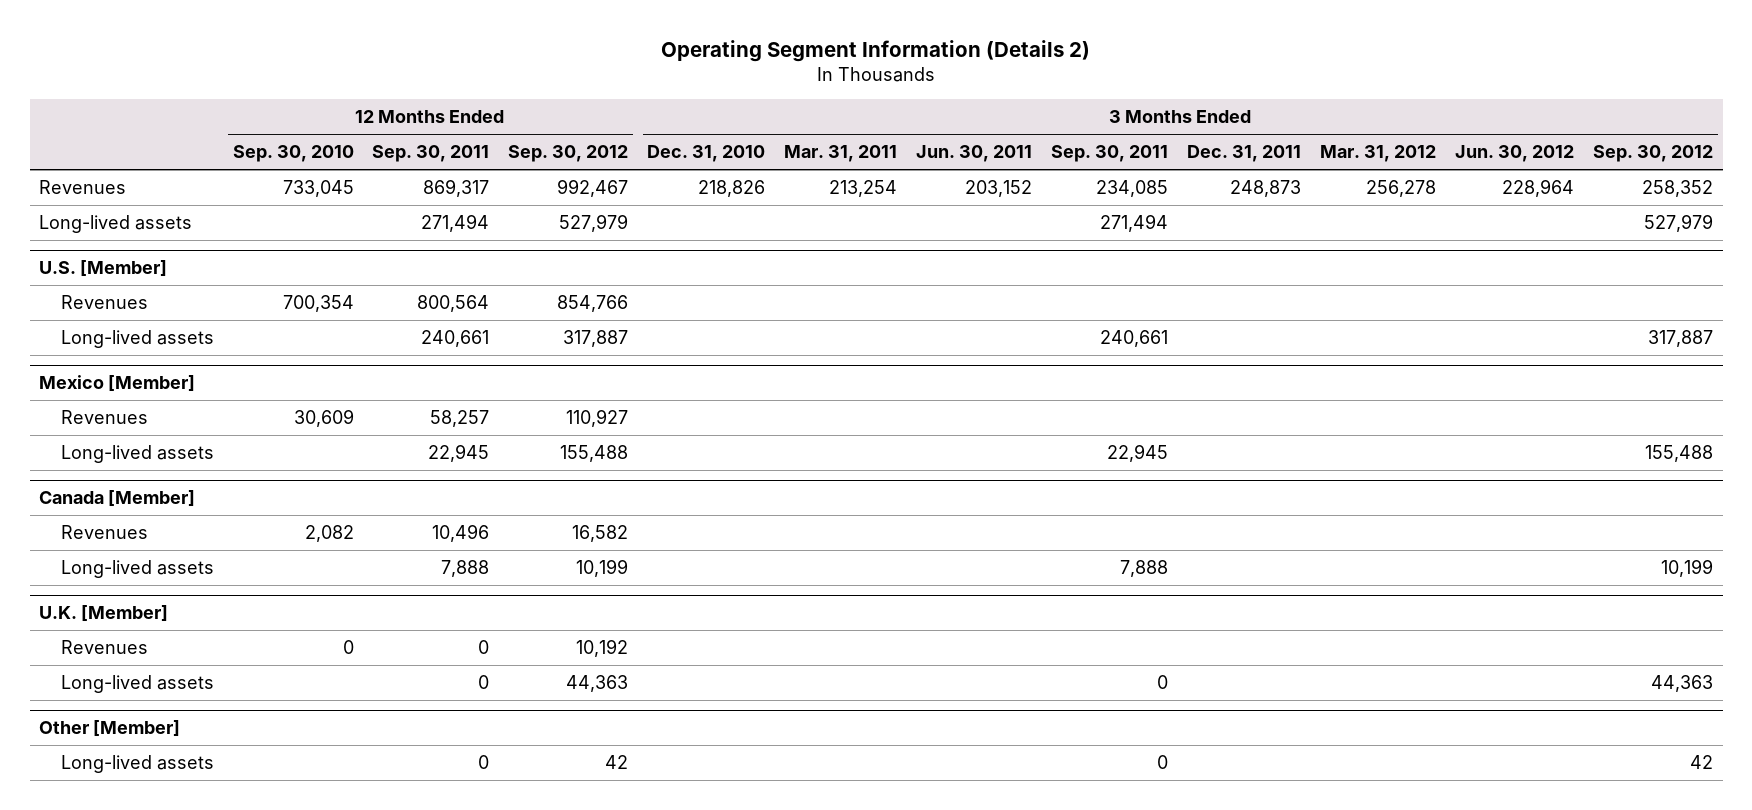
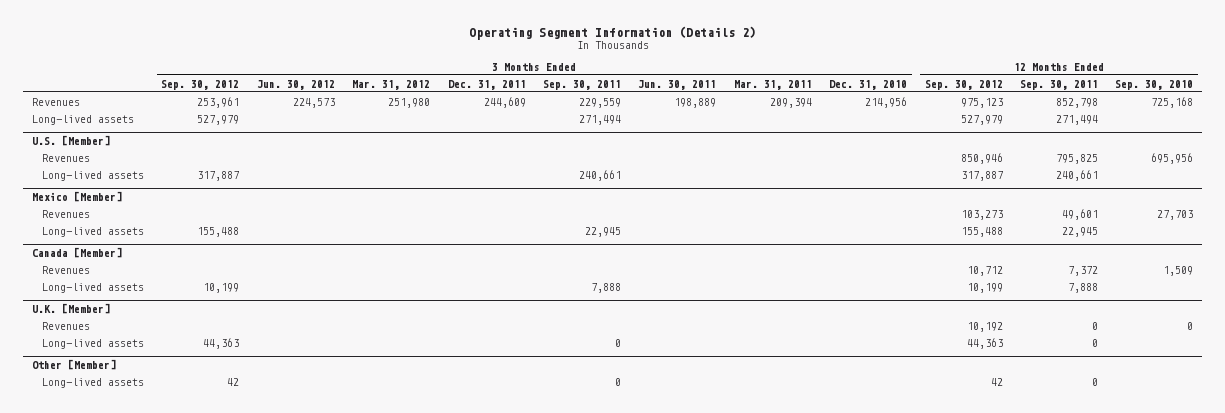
[282,179,354,197] 733,045 -> [1151,96,1194,108] 725,168
[423,178,490,197] 869,317 -> [1055,97,1098,108] 852,798
[557,178,629,197] 992,467 -> [960,97,1003,108] 975,123
[698,179,766,197] 218,826 -> [865,96,908,108] 214,956
[829,179,898,197] 213,254 -> [769,97,812,108] 209,394
[965,179,1033,197] 203,152 -> [674,97,717,108] 198,889
[1096,179,1169,197] 234,085 -> [579,97,622,108] 229,559
[1230,179,1302,197] 248,873 -> [483,96,526,108] 244,609
[1366,179,1437,197] 256,278 -> [388,97,431,108] 251,980
[1502,178,1575,197] 228,964 -> [292,97,335,108] 224,573
[1642,179,1714,197] 258,352 -> [197,96,240,108] 253,961
[282,294,354,312] 700,354 -> [1151,152,1194,164] 695,956
[417,294,490,312] 800,564 -> [1055,153,1098,164] 795,825
[557,294,629,312] 854,766 -> [960,152,1003,164] 850,946
[293,408,354,427] 30,609 -> [1157,209,1194,220] 27,703
[430,409,490,427] 58,257 -> [1061,208,1098,220] 49,601
[566,408,629,427] 110,927 -> [960,209,1003,220] 103,273
[304,524,354,542] 2,082 -> [1163,265,1194,276] 1,509
[432,523,490,542] 10,496 -> [1067,265,1098,276] 7,372
[572,524,629,542] 16,582 -> [966,265,1003,276] 10,712

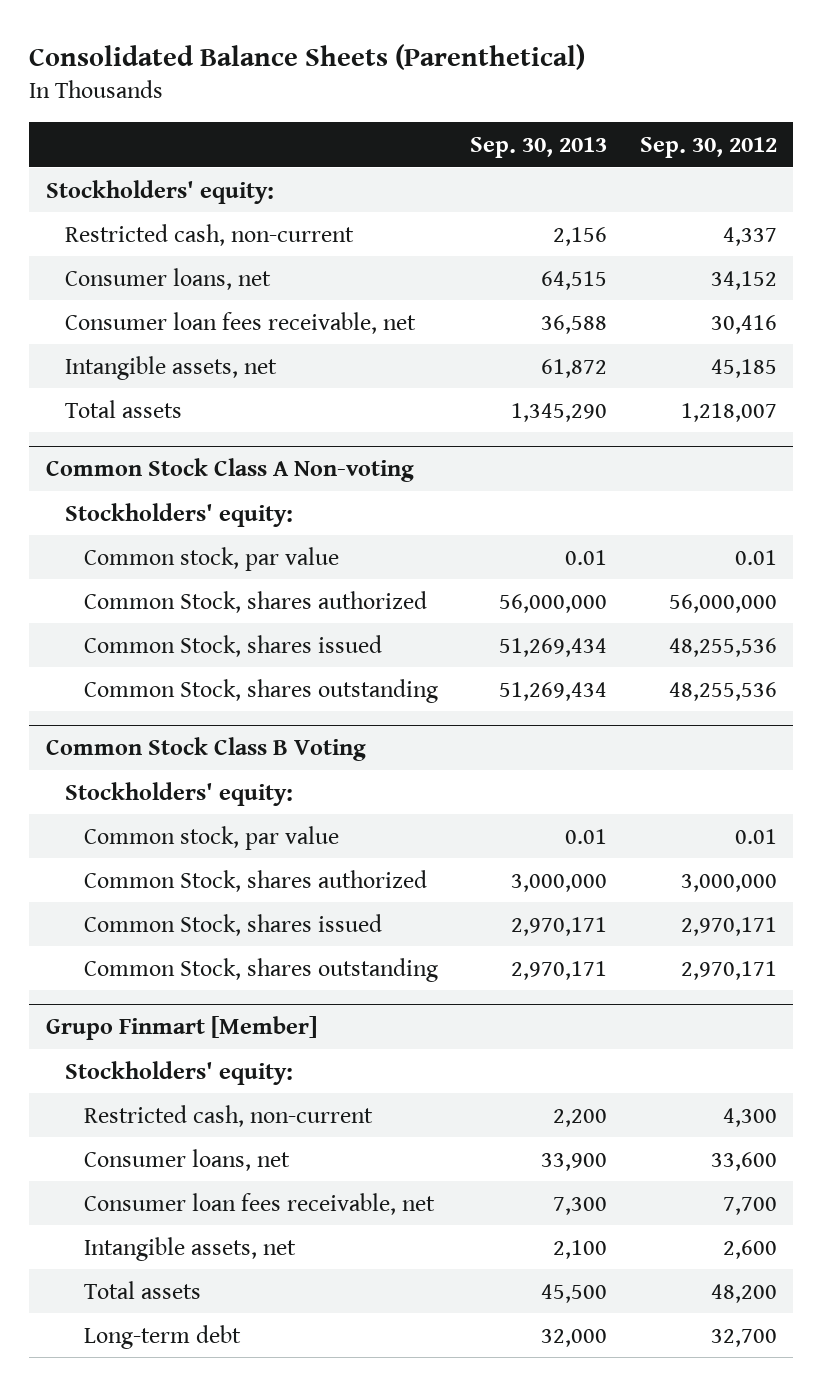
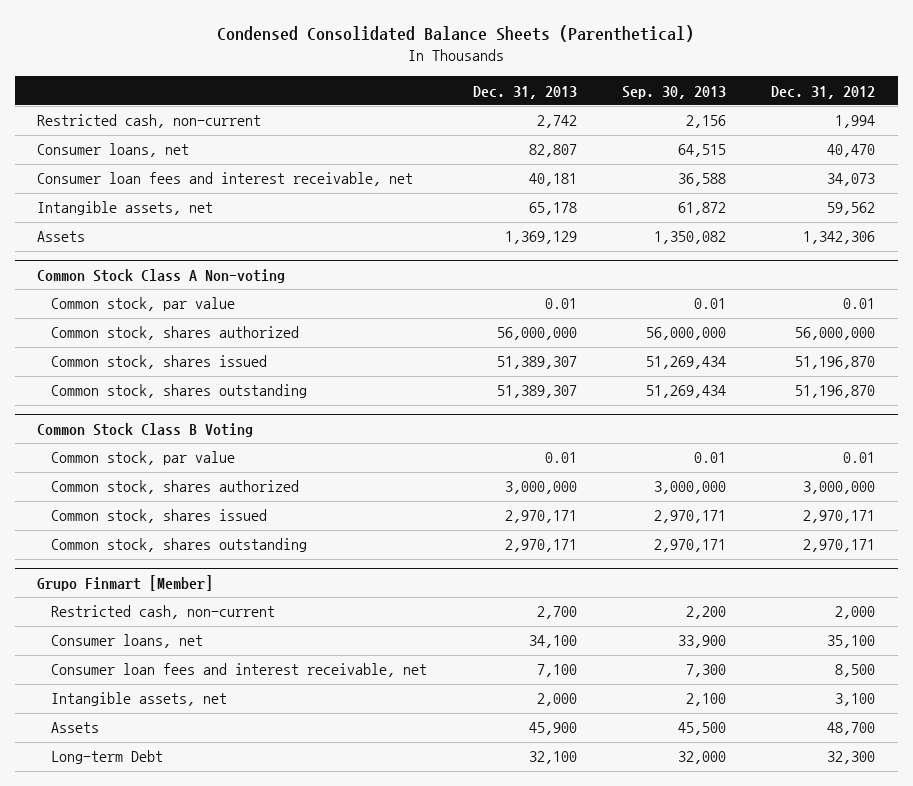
[29,44,586,71] Consolidated Balance Sheets (Parenthetical) -> [217,25,695,43] Condensed Consolidated Balance Sheets (Parenthetical)
[639,136,777,158] Sep. 30, 2012 -> none
none -> [472,85,577,99] Dec. 31, 2013
none -> [771,85,876,99] Dec. 31, 2012
[45,179,274,204] Stockholders' equity: -> none
[64,311,416,334] Consumer loan fees receivable, net -> [37,172,414,187] Consumer loan fees and interest receivable, net
[64,399,182,418] Total assets -> [37,231,86,243] Assets
[511,402,608,422] 1,345,290 -> [653,231,726,245] 1,350,082
[64,502,293,527] Stockholders' equity: -> none
[83,590,427,613] Common Stock, shares authorized -> [51,326,300,341] Common stock, shares authorized
[83,634,382,657] Common Stock, shares issued -> [51,355,268,370] Common stock, shares issued
[83,678,438,703] Common Stock, shares outstanding -> [51,384,308,399] Common stock, shares outstanding
[64,781,293,806] Stockholders' equity: -> none
[83,869,427,892] Common Stock, shares authorized -> [51,480,300,495] Common stock, shares authorized
[83,913,382,936] Common Stock, shares issued -> [51,509,268,524] Common stock, shares issued
[83,957,438,982] Common Stock, shares outstanding -> [51,538,308,553] Common stock, shares outstanding
[64,1060,293,1085] Stockholders' equity: -> none
[83,1192,435,1215] Consumer loan fees receivable, net -> [51,663,428,678] Consumer loan fees and interest receivable, net
[83,1280,201,1299] Total assets -> [51,722,100,734] Assets
[83,1324,241,1349] Long-term debt -> [51,750,164,765] Long-term Debt

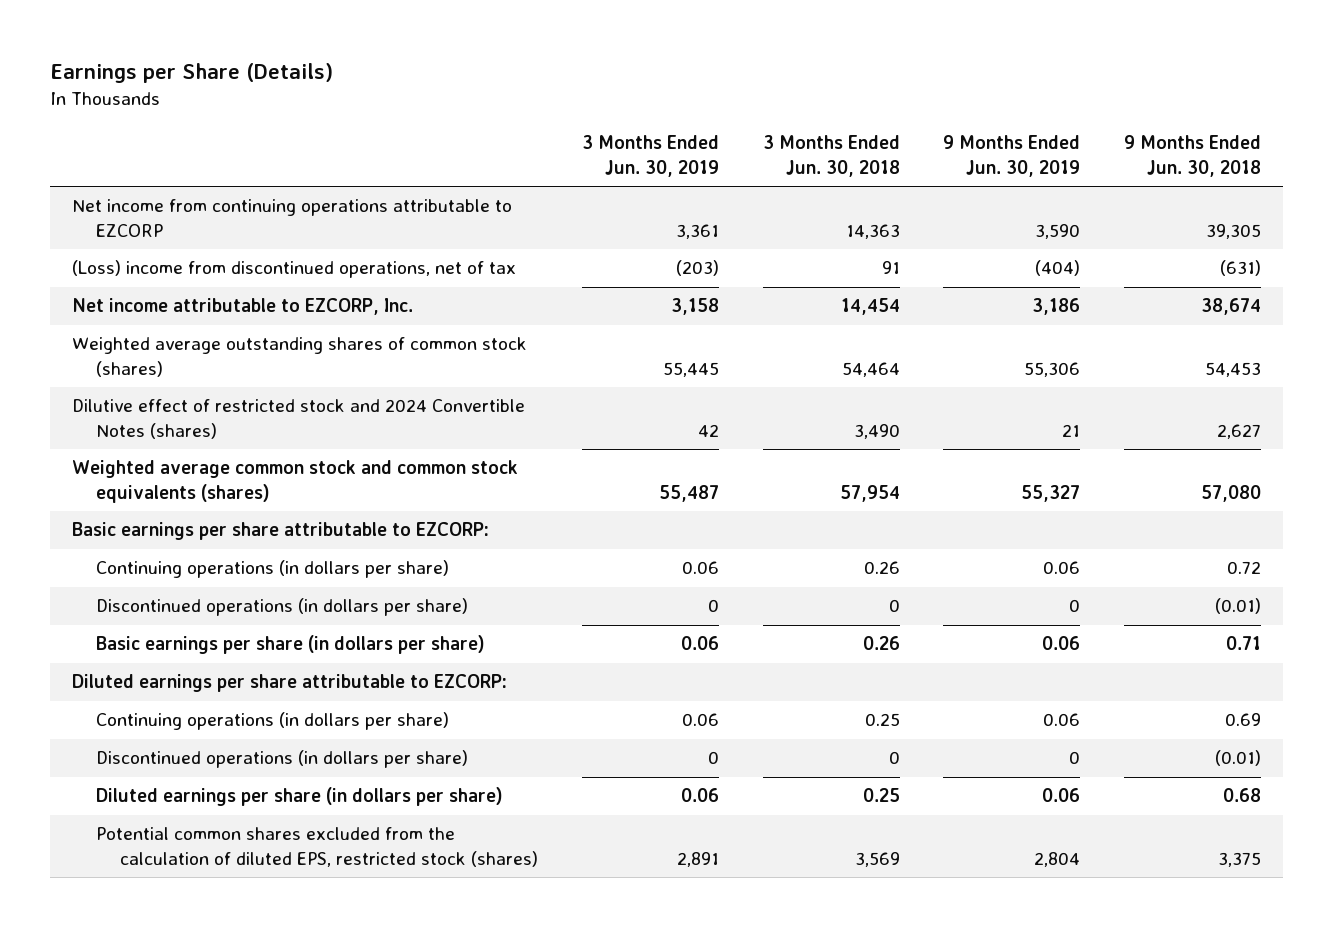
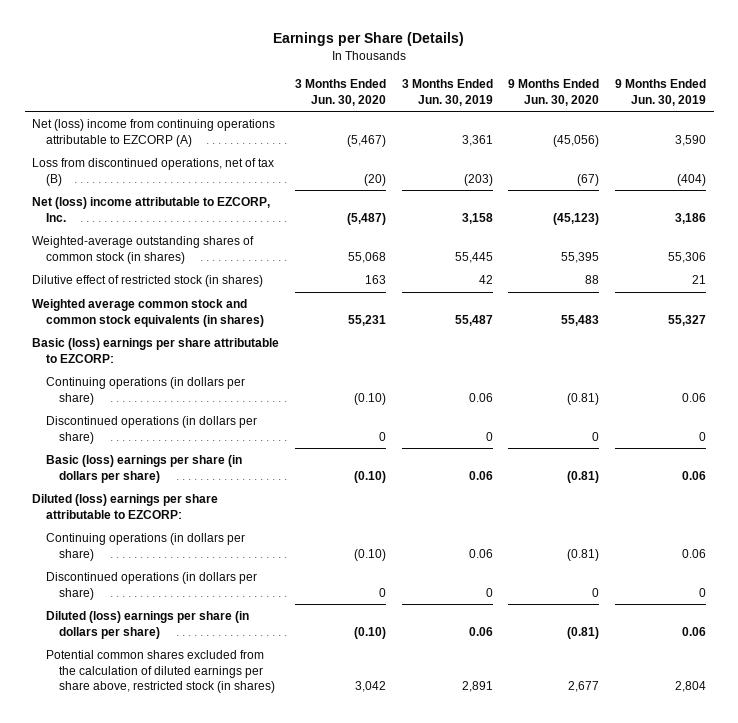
[762,135,900,177] 3 Months Ended Jun. 30, 2018 -> none
[1124,135,1262,177] 9 Months Ended Jun. 30, 2018 -> none
none -> [295,79,387,106] 3 Months Ended Jun. 30, 2020
none -> [508,79,600,106] 9 Months Ended Jun. 30, 2020
[71,199,512,237] Net income from continuing operations attributable to EZCORP -> [32,119,276,147] Net (loss) income from continuing operations attributable to EZCORP (A)
[71,260,516,279] (Loss) income from discontinued operations, net of tax -> [32,158,275,186] Loss from discontinued operations, net of tax (B)
[71,298,413,316] Net income attributable to EZCORP, Inc. -> [32,197,271,222] Net (loss) income attributable to EZCORP, Inc.
[71,337,527,377] Weighted average outstanding shares of common stock (shares) -> [32,236,255,264] Weighted-average outstanding shares of common stock (in shares)
[71,399,525,439] Dilutive effect of restricted stock and 2024 Convertible Notes (shares) -> [32,275,264,288] Dilutive effect of restricted stock (in shares)
[71,460,518,503] Weighted average common stock and common stock equivalents (shares) -> [32,299,264,327] Weighted average common stock and common stock equivalents (in shares)
[71,522,489,541] Basic earnings per share attributable to EZCORP: -> [32,338,280,363] Basic (loss) earnings per share attributable to EZCORP:
[95,635,485,655] Basic earnings per share (in dollars per share) -> [45,455,242,483] Basic (loss) earnings per share (in dollars per share)
[71,674,507,693] Diluted earnings per share attributable to EZCORP: -> [32,494,219,519] Diluted (loss) earnings per share attributable to EZCORP:
[95,787,503,807] Diluted earnings per share (in dollars per share) -> [45,611,249,639] Diluted (loss) earnings per share (in dollars per share)
[95,827,538,867] Potential common shares excluded from the calculation of diluted EPS, restricted stock (shares) -> [45,650,275,694] Potential common shares excluded from the calculation of diluted earnings per share above, restricted stock (in shares)

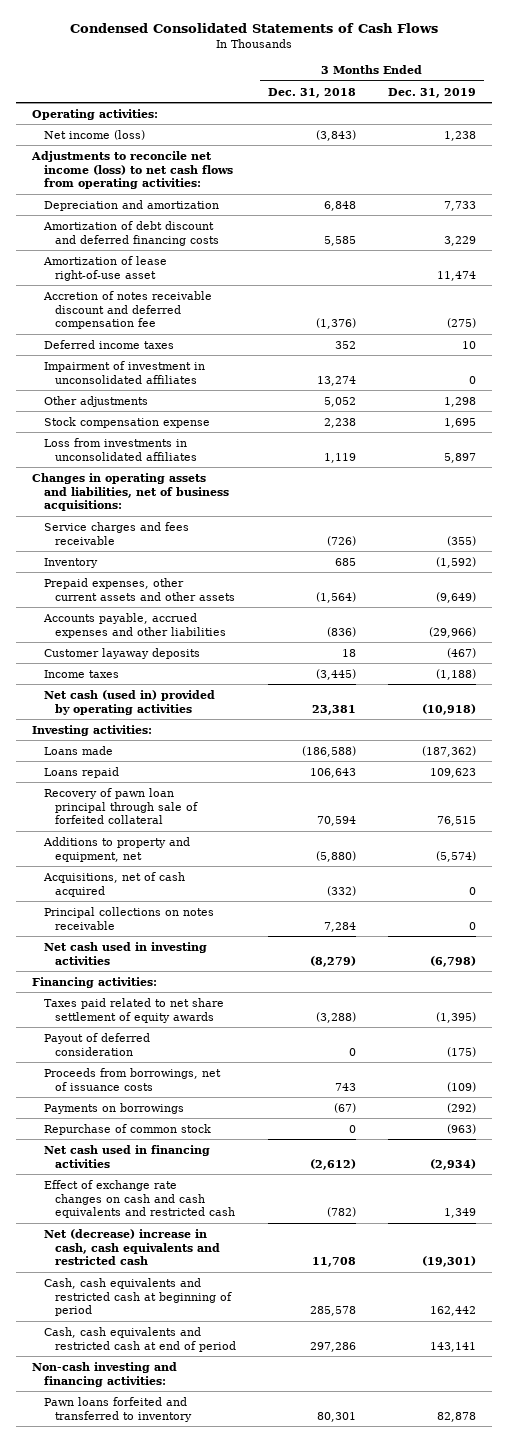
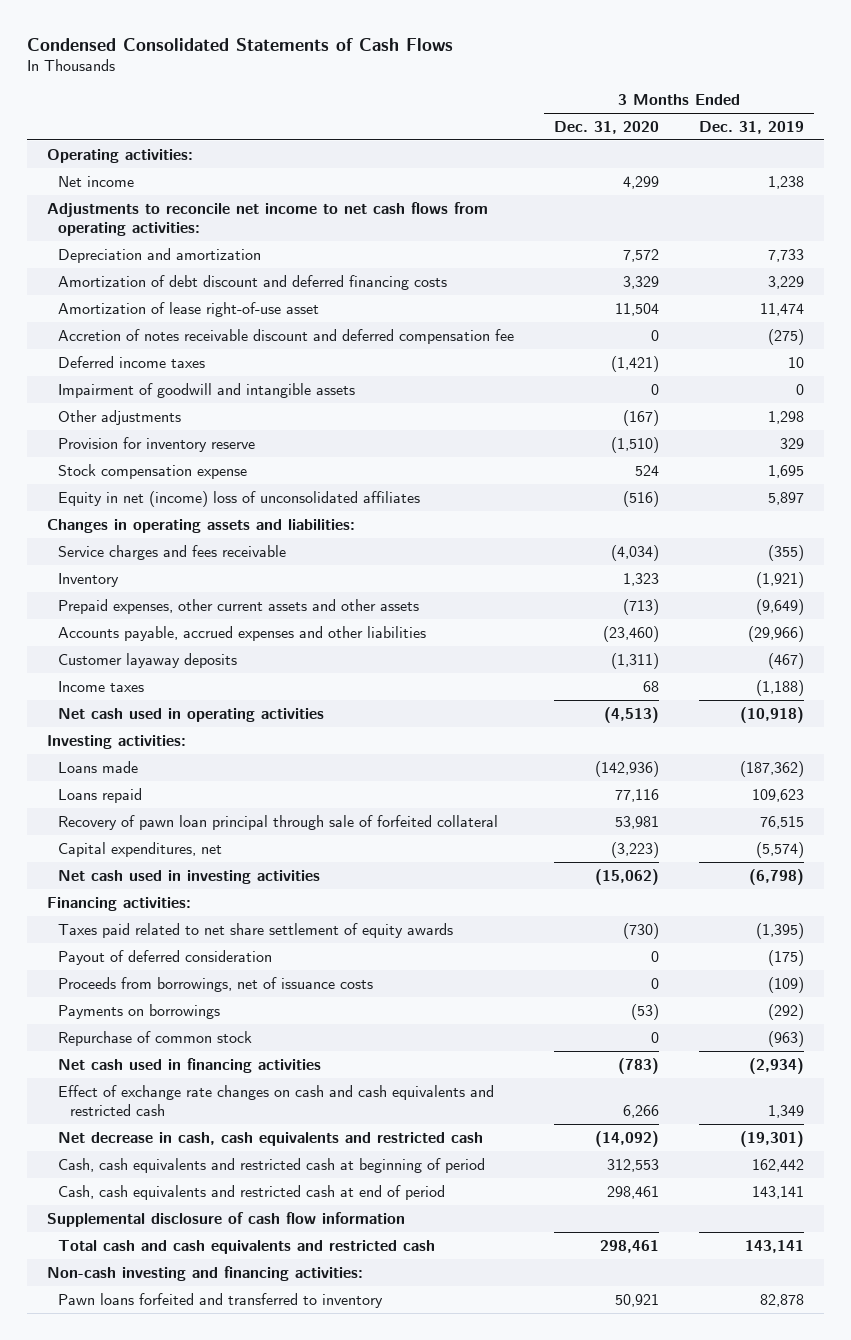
[268,87,357,98] Dec. 31, 2018 -> none
none -> [554,120,660,134] Dec. 31, 2020
[43,129,145,140] Net income (loss) -> [58,175,135,187] Net income
[31,150,233,190] Adjustments to reconcile net income (loss) to net cash flows from operating activities: -> [46,201,488,236] Adjustments to reconcile net income to net cash flows from operating activities:
[43,360,205,384] Impairment of investment in unconsolidated affiliates -> none
none -> [58,382,356,398] Impairment of goodwill and intangible assets
none -> [58,436,256,452] Provision for inventory reserve
[43,437,198,461] Loss from investments in unconsolidated affiliates -> [58,490,421,507] Equity in net (income) loss of unconsolidated affiliates
[32,472,229,512] Changes in operating assets and liabilities, net of business acquisitions: -> [46,518,355,533] Changes in operating assets and liabilities:
[436,556,477,568] (1,592) -> [756,571,805,588] (1,921)
[43,689,215,715] Net cash (used in) provided by operating activities -> [58,707,325,722] Net cash used in operating activities
[42,871,185,897] Acquisitions, net of cash acquired -> none
[43,906,214,930] Principal collections on notes receivable -> none
[42,836,190,862] Additions to property and equipment, net -> [58,841,223,857] Capital expenditures, net
[43,1228,221,1266] Net (decrease) increase in cash, cash equivalents and restricted cash -> [58,1131,484,1146] Net decrease in cash, cash equivalents and restricted cash
none -> [46,1211,405,1227] Supplemental disclosure of cash flow information
none -> [58,1239,436,1254] Total cash and cash equivalents and restricted cash

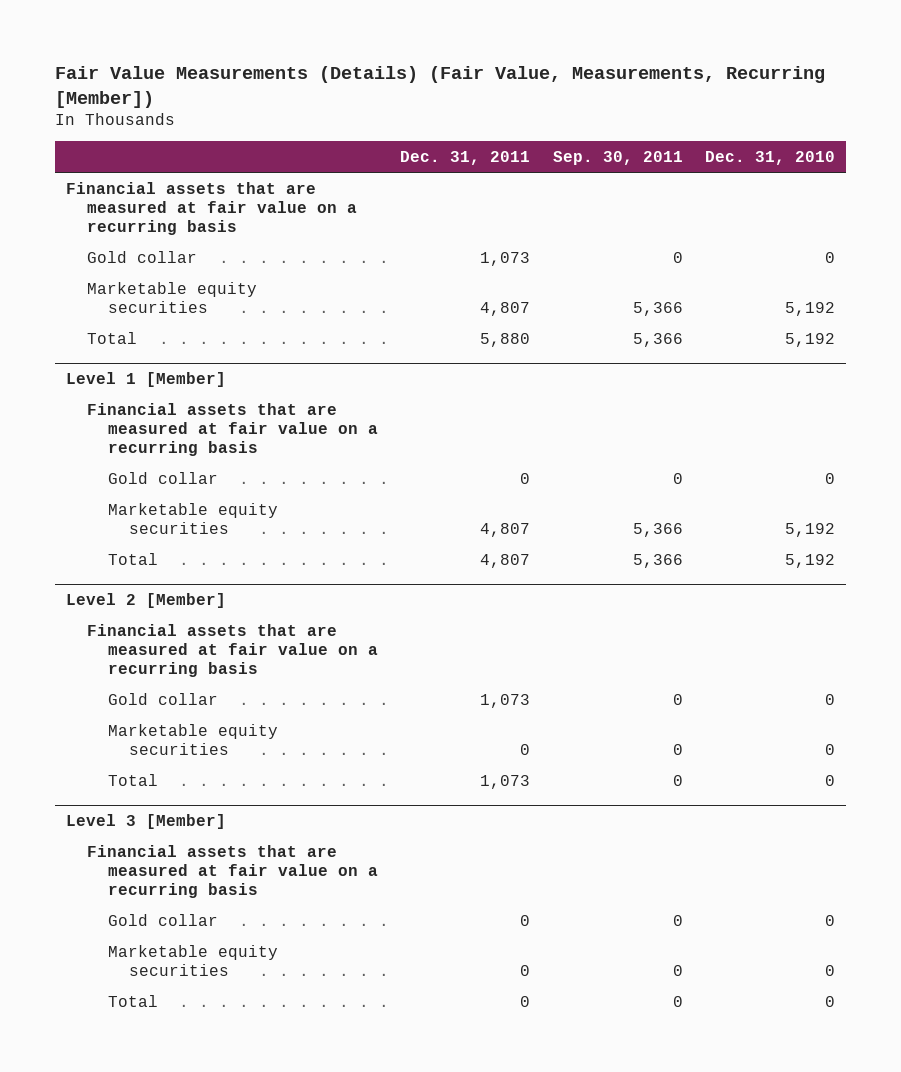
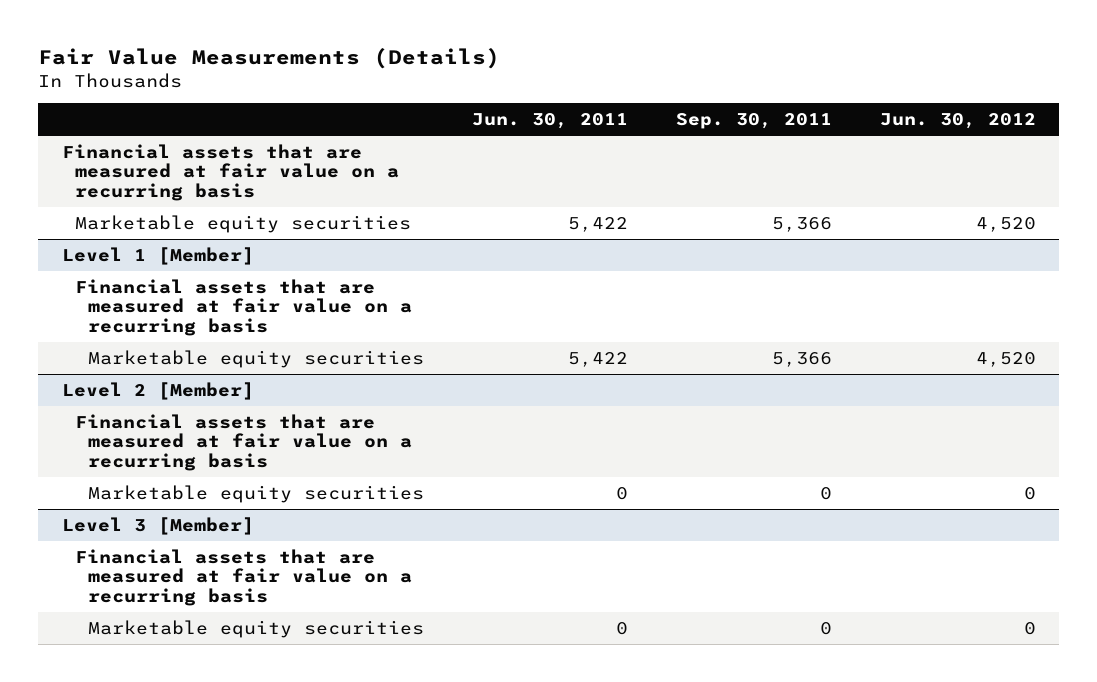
[54,66,825,109] Fair Value Measurements (Details) (Fair Value, Measurements, Recurring [Member]) -> [38,48,501,70] Fair Value Measurements (Details)
[400,151,531,166] Dec. 31, 2011 -> none
[704,151,835,166] Dec. 31, 2010 -> none
none -> [472,113,629,130] Jun. 30, 2011
none -> [879,113,1036,130] Jun. 30, 2012
[86,250,197,263] Gold collar -> none
[86,331,137,344] Total -> none
[107,471,218,484] Gold collar -> none
[107,552,158,565] Total -> none
[107,692,218,705] Gold collar -> none
[107,773,158,786] Total -> none
[107,913,218,926] Gold collar -> none
[107,994,158,1007] Total -> none

